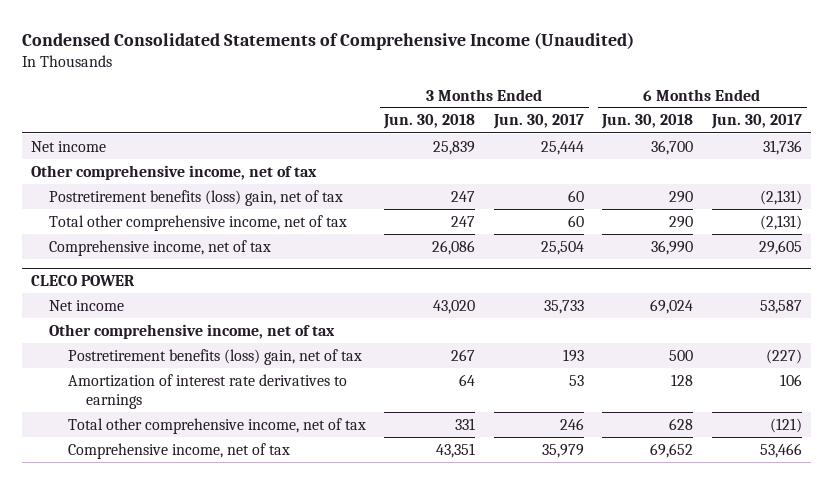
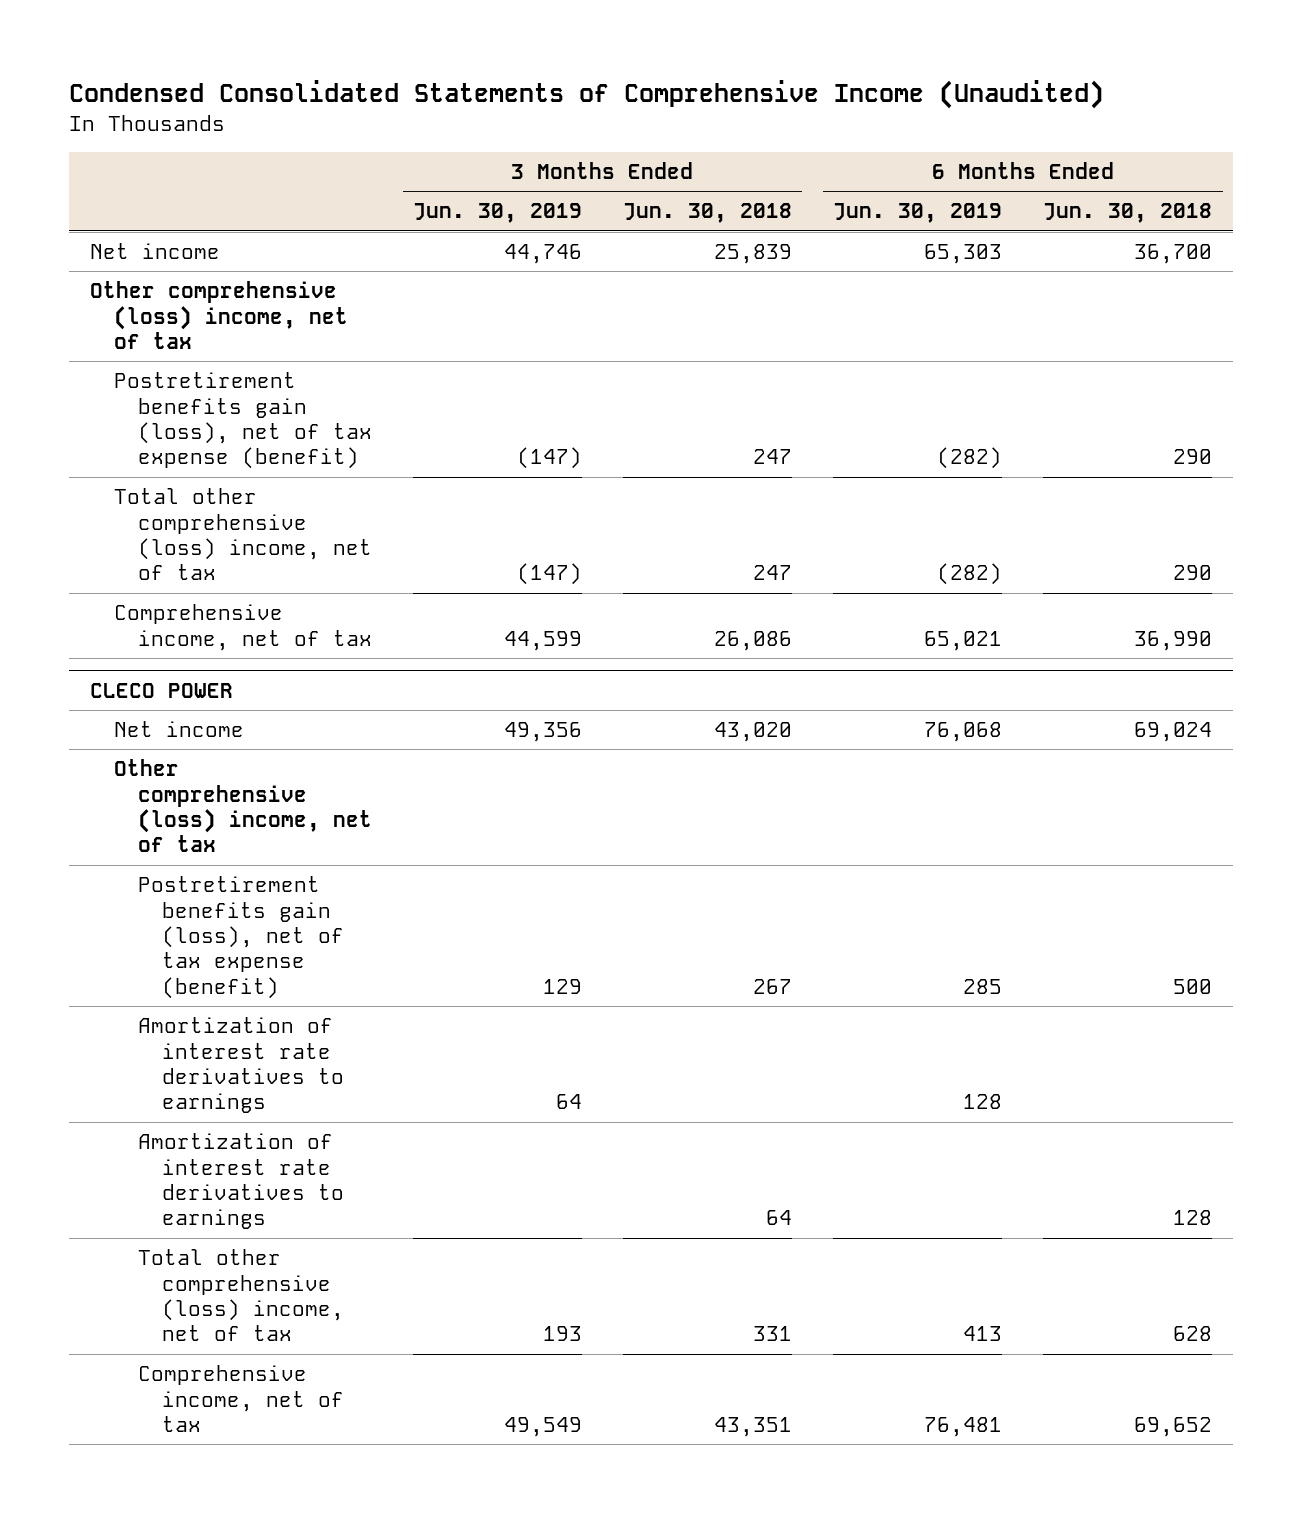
[492,114,584,130] Jun. 30, 2017 -> none
[710,114,802,130] Jun. 30, 2017 -> none
none -> [412,203,582,224] Jun. 30, 2019
none -> [833,203,1003,224] Jun. 30, 2019
[31,164,318,180] Other comprehensive income, net of tax -> [89,281,348,349] Other comprehensive (loss) income, net of tax
[49,189,344,206] Postretirement benefits (loss) gain, net of tax -> [113,372,372,470] Postretirement benefits gain (loss), net of tax expense (benefit)
[49,214,348,231] Total other comprehensive income, net of tax -> [113,488,372,581] Total other comprehensive (loss) income, net of tax
[49,323,336,339] Other comprehensive income, net of tax -> [113,759,372,853] Other comprehensive (loss) income, net of tax
[67,348,362,365] Postretirement benefits (loss) gain, net of tax -> [137,876,344,999] Postretirement benefits gain (loss), net of tax expense (benefit)
none -> [137,1017,344,1114] Amortization of interest rate derivatives to earnings
[67,417,366,434] Total other comprehensive income, net of tax -> [137,1249,344,1342] Total other comprehensive (loss) income, net of tax

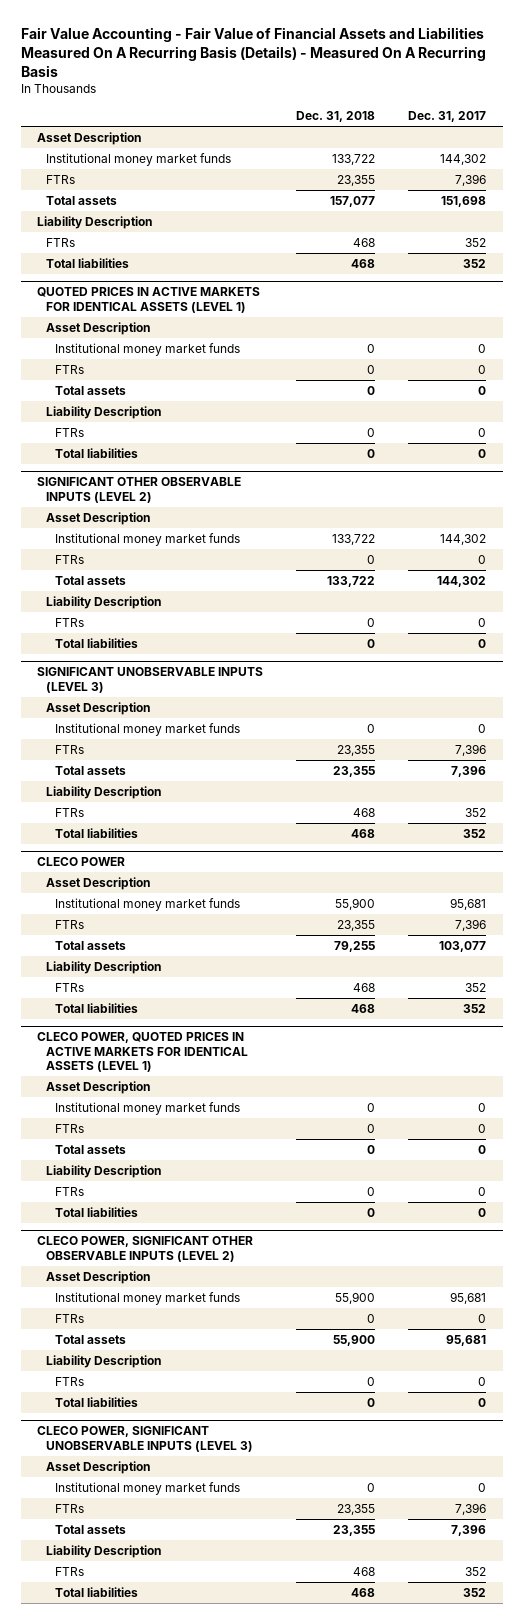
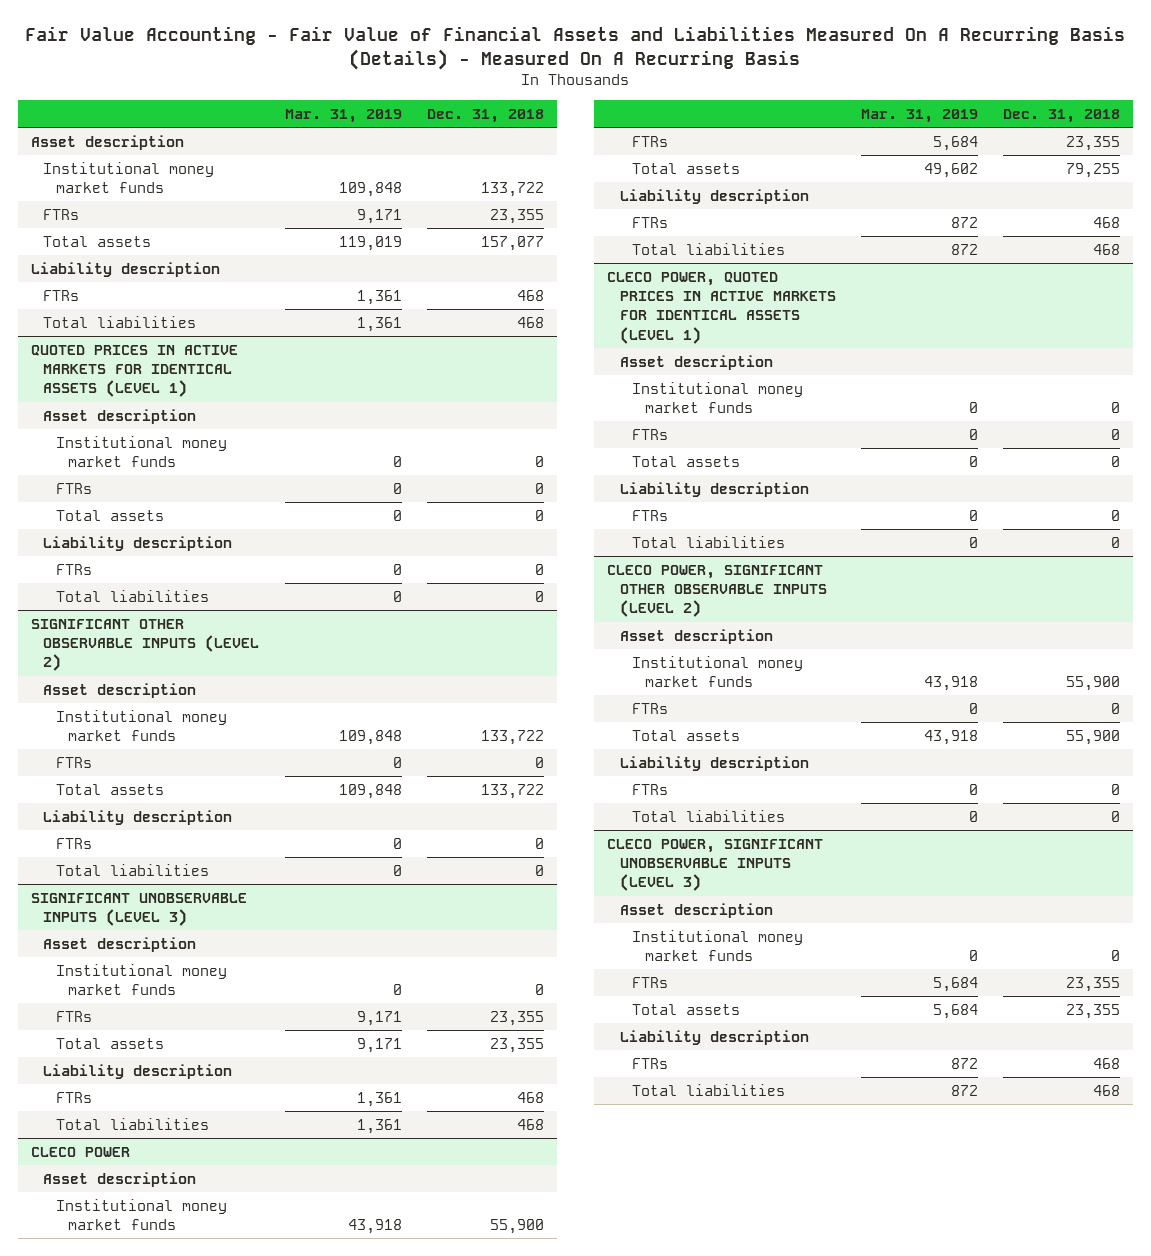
[408,111,487,123] Dec. 31, 2017 -> none
none -> [284,109,402,124] Mar. 31, 2019
[37,131,142,145] Asset Description -> [30,134,184,150] Asset description
[37,215,153,229] Liability Description -> [30,261,220,277] Liability description
[45,321,150,335] Asset Description -> [43,408,197,424] Asset description
[45,405,161,419] Liability Description -> [43,535,233,551] Liability description
[45,511,150,525] Asset Description -> [43,682,197,698] Asset description
[45,595,161,609] Liability Description -> [43,809,233,825] Liability description
[45,701,150,715] Asset Description -> [43,936,197,952] Asset description
[45,785,161,799] Liability Description -> [43,1063,233,1079] Liability description
[45,876,150,890] Asset Description -> [43,1171,197,1187] Asset description
[45,960,161,974] Liability Description -> [619,188,809,204] Liability description
[45,1080,150,1094] Asset Description -> [619,354,773,370] Asset description
[45,1164,161,1178] Liability Description -> [619,481,809,497] Liability description
[45,1270,150,1284] Asset Description -> [619,628,773,644] Asset description
[45,1354,161,1368] Liability Description -> [619,755,809,771] Liability description
[45,1460,150,1474] Asset Description -> [619,902,773,918] Asset description
[45,1544,161,1558] Liability Description -> [619,1029,809,1045] Liability description

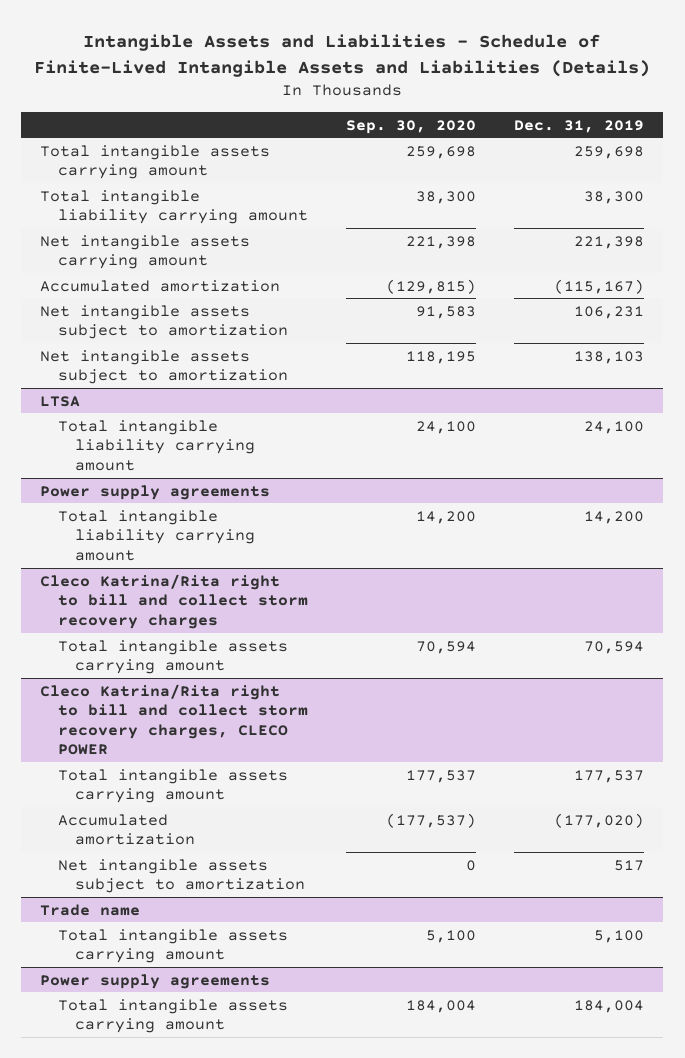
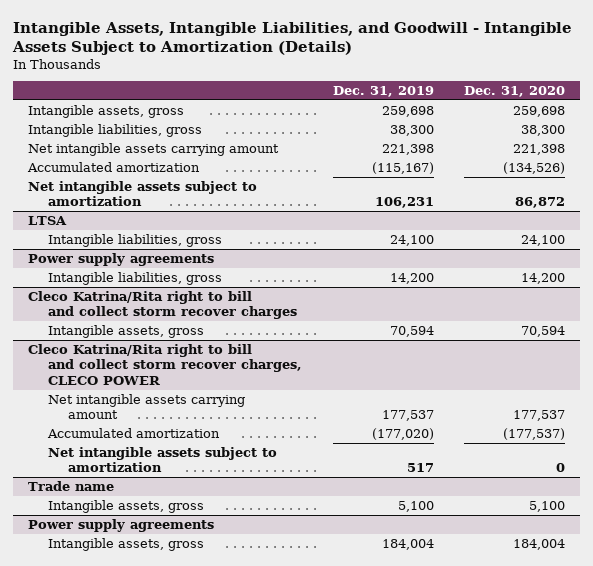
[34,34,651,78] Intangible Assets and Liabilities - Schedule of Finite-Lived Intangible Assets and Liabilities (Details) -> [12,21,573,55] Intangible Assets, Intangible Liabilities, and Goodwill - Intangible Assets Subject to Amortization (Details)
[346,119,477,134] Sep. 30, 2020 -> none
none -> [463,86,565,98] Dec. 31, 2020
[40,144,271,180] Total intangible assets carrying amount -> [28,104,185,118] Intangible assets, gross
[40,189,308,225] Total intangible liability carrying amount -> [28,123,203,137] Intangible liabilities, gross
[40,349,288,385] Net intangible assets subject to amortization -> none
[57,419,256,471] Total intangible liability carrying amount -> [48,233,223,247] Intangible liabilities, gross
[57,509,256,561] Total intangible liability carrying amount -> [48,271,223,285] Intangible liabilities, gross
[40,573,308,629] Cleco Katrina/Rita right to bill and collect storm recovery charges -> [28,290,298,320] Cleco Katrina/Rita right to bill and collect storm recover charges
[57,639,288,675] Total intangible assets carrying amount -> [48,324,205,338] Intangible assets, gross
[40,683,308,756] Cleco Katrina/Rita right to bill and collect storm recovery charges, CLECO POWER -> [28,343,303,385] Cleco Katrina/Rita right to bill and collect storm recover charges, CLECO POWER
[57,768,288,804] Total intangible assets carrying amount -> [48,393,246,420] Net intangible assets carrying amount
[57,928,288,964] Total intangible assets carrying amount -> [48,499,205,513] Intangible assets, gross
[57,998,288,1034] Total intangible assets carrying amount -> [48,537,205,551] Intangible assets, gross

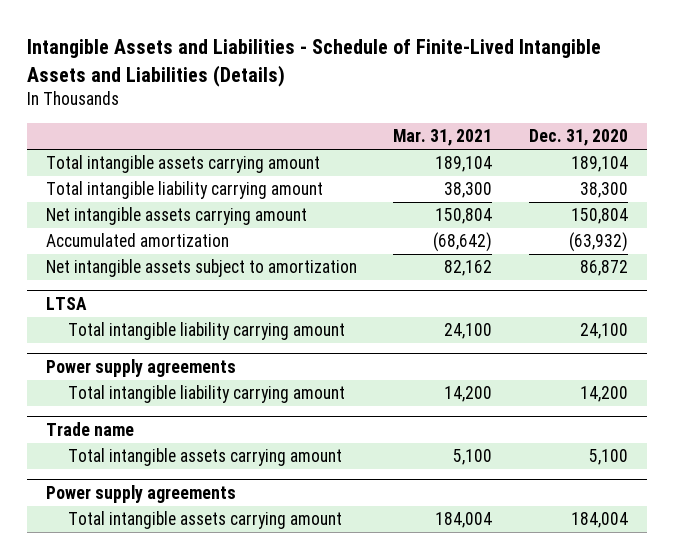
[12,21,573,55] Intangible Assets, Intangible Liabilities, and Goodwill - Intangible Assets Subject to Amortization (Details) -> [27,39,602,87] Intangible Assets and Liabilities - Schedule of Finite-Lived Intangible Assets and Liabilities (Details)
[332,86,434,98] Dec. 31, 2019 -> none
none -> [393,129,493,147] Mar. 31, 2021
[28,104,185,118] Intangible assets, gross -> [45,155,320,174] Total intangible assets carrying amount
[512,105,565,117] 259,698 -> [571,156,629,173] 189,104
[28,123,203,137] Intangible liabilities, gross -> [45,181,323,200] Total intangible liability carrying amount
[512,143,565,155] 221,398 -> [571,208,629,225] 150,804
[502,161,565,174] (134,526) -> [569,232,629,253] (63,932)
[48,233,223,247] Intangible liabilities, gross -> [67,322,345,341] Total intangible liability carrying amount
[28,290,298,320] Cleco Katrina/Rita right to bill and collect storm recover charges -> none
[48,324,205,338] Intangible assets, gross -> none
[28,343,303,385] Cleco Katrina/Rita right to bill and collect storm recover charges, CLECO POWER -> none
[48,393,246,420] Net intangible assets carrying amount -> none
[47,427,221,438] Accumulated amortization -> none
[48,446,278,473] Net intangible assets subject to amortization -> none
[48,271,223,285] Intangible liabilities, gross -> [67,385,345,404] Total intangible liability carrying amount
[48,499,205,513] Intangible assets, gross -> [67,448,342,467] Total intangible assets carrying amount
[48,537,205,551] Intangible assets, gross -> [67,511,342,530] Total intangible assets carrying amount

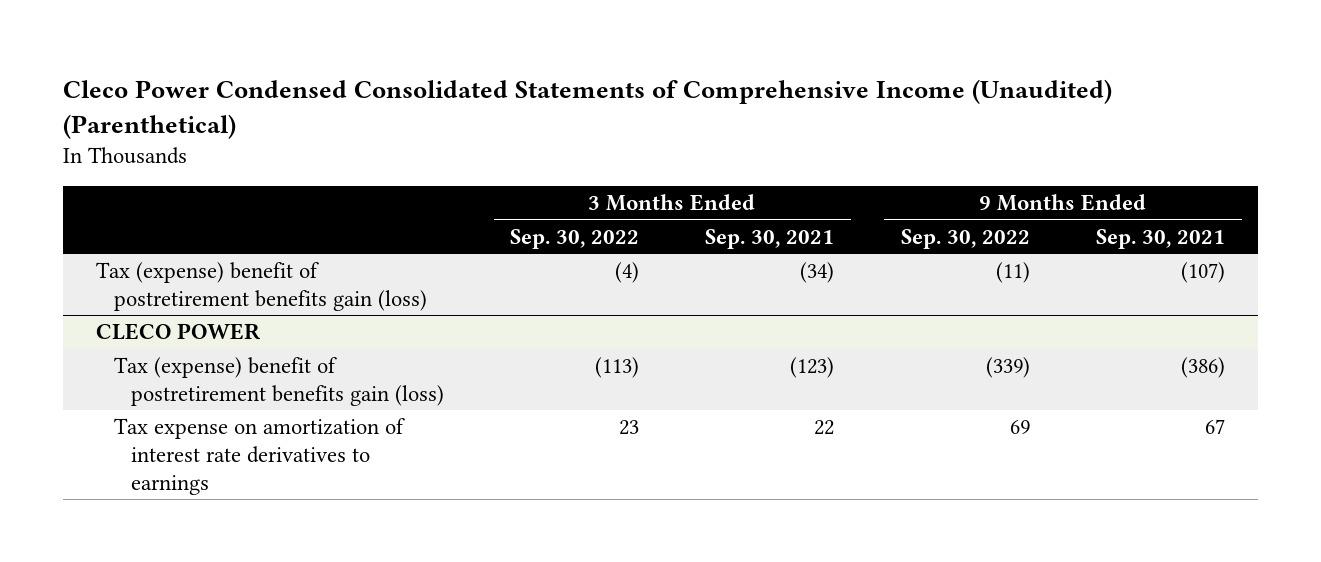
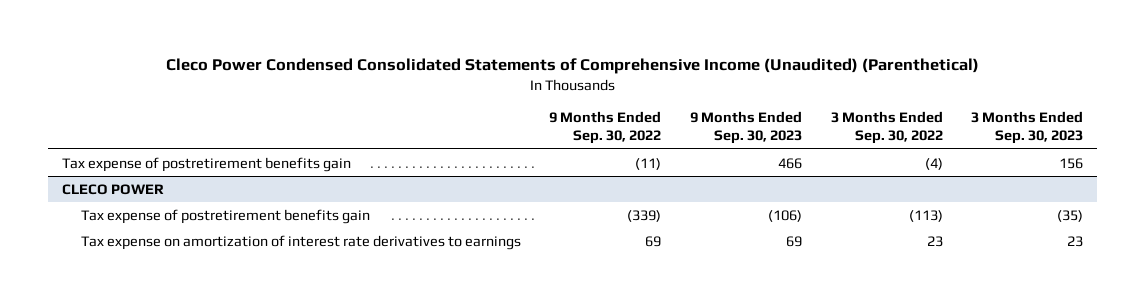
[705,228,835,249] Sep. 30, 2021 -> none
[1095,228,1225,249] Sep. 30, 2021 -> none
none -> [690,111,803,145] 9 Months Ended Sep. 30, 2023
none -> [971,111,1084,145] 3 Months Ended Sep. 30, 2023
[96,262,427,311] Tax (expense) benefit of postretirement benefits gain (loss) -> [62,156,352,172] Tax expense of postretirement benefits gain
[113,357,444,406] Tax (expense) benefit of postretirement benefits gain (loss) -> [80,208,370,224] Tax expense of postretirement benefits gain

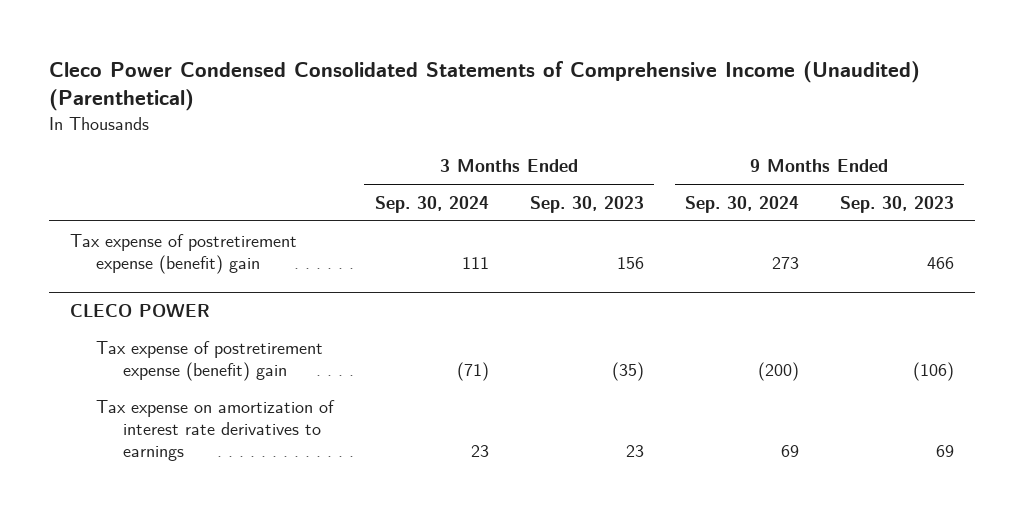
[549,111,662,145] 9 Months Ended Sep. 30, 2022 -> none
[830,111,943,145] 3 Months Ended Sep. 30, 2022 -> none
none -> [374,195,489,213] Sep. 30, 2024
none -> [684,195,799,213] Sep. 30, 2024
[62,156,352,172] Tax expense of postretirement benefits gain -> [69,233,297,274] Tax expense of postretirement expense (benefit) gain
[80,208,370,224] Tax expense of postretirement benefits gain -> [96,340,324,381] Tax expense of postretirement expense (benefit) gain

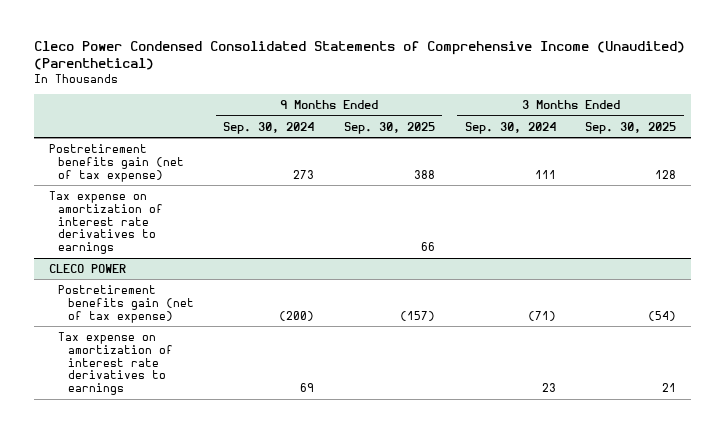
[529,195,644,213] Sep. 30, 2023 -> none
[840,195,955,213] Sep. 30, 2023 -> none
none -> [344,121,436,134] Sep. 30, 2025
none -> [585,121,677,134] Sep. 30, 2025
[69,233,297,274] Tax expense of postretirement expense (benefit) gain -> [48,143,185,182] Postretirement benefits gain (net of tax expense)
none -> [48,190,164,255] Tax expense on amortization of interest rate derivatives to earnings
[96,340,324,381] Tax expense of postretirement expense (benefit) gain -> [58,284,194,323] Postretirement benefits gain (net of tax expense)

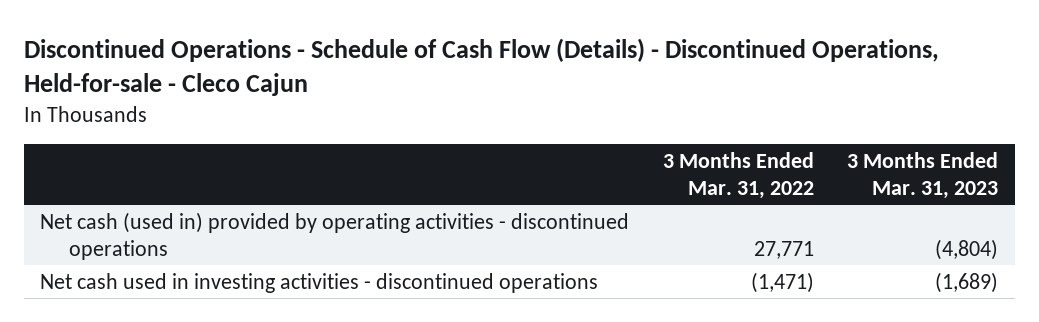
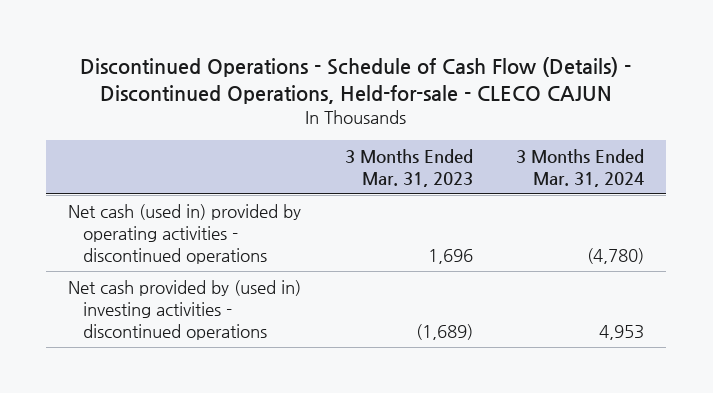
[23,38,939,97] Discontinued Operations - Schedule of Cash Flow (Details) - Discontinued Operations, Held-for-sale - Cleco Cajun -> [80,56,632,104] Discontinued Operations - Schedule of Cash Flow (Details) - Discontinued Operations, Held-for-sale - CLECO CAJUN
[662,152,814,200] 3 Months Ended Mar. 31, 2022 -> none
none -> [516,148,645,187] 3 Months Ended Mar. 31, 2024
[935,238,999,260] (4,804) -> [427,248,473,264] 1,696
[40,272,599,293] Net cash used in investing activities - discontinued operations -> [68,280,302,340] Net cash provided by (used in) investing activities - discontinued operations

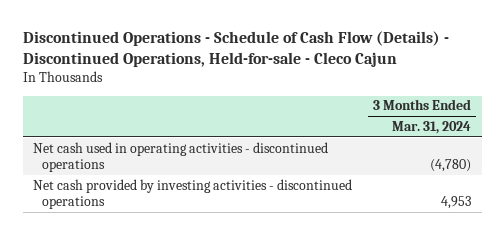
[80,56,632,104] Discontinued Operations - Schedule of Cash Flow (Details) - Discontinued Operations, Held-for-sale - CLECO CAJUN -> [22,31,449,68] Discontinued Operations - Schedule of Cash Flow (Details) - Discontinued Operations, Held-for-sale - Cleco Cajun
[344,148,473,187] 3 Months Ended Mar. 31, 2023 -> none
[68,204,302,264] Net cash (used in) provided by operating activities - discontinued operations -> [33,141,329,173] Net cash used in operating activities - discontinued operations
[68,280,302,340] Net cash provided by (used in) investing activities - discontinued operations -> [33,178,353,210] Net cash provided by investing activities - discontinued operations

